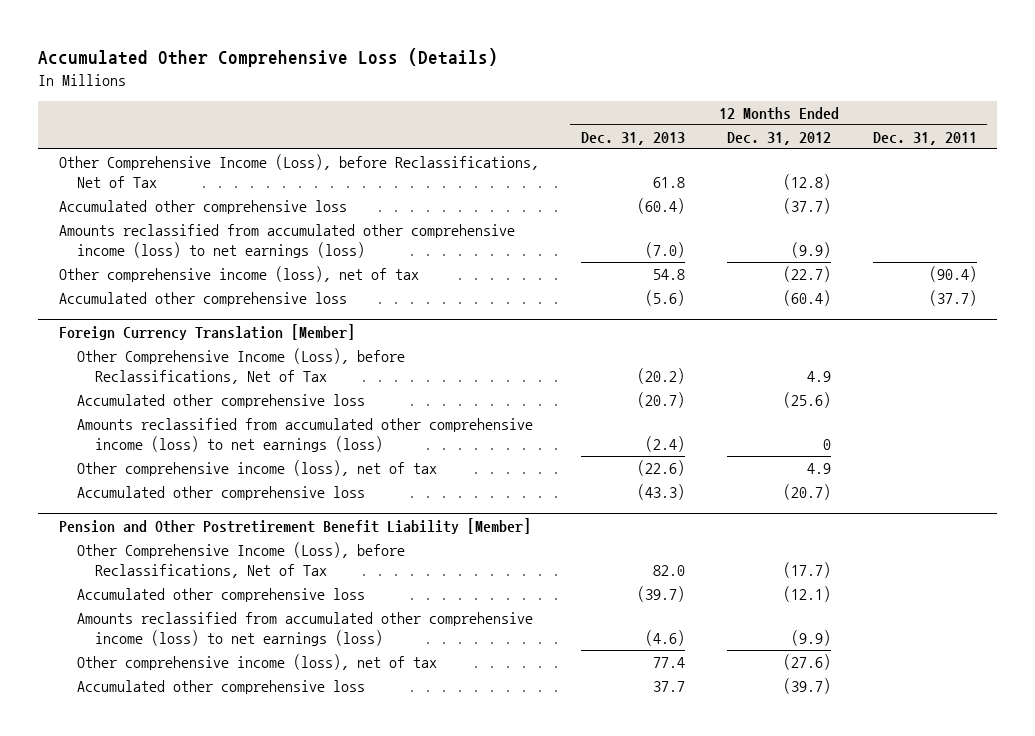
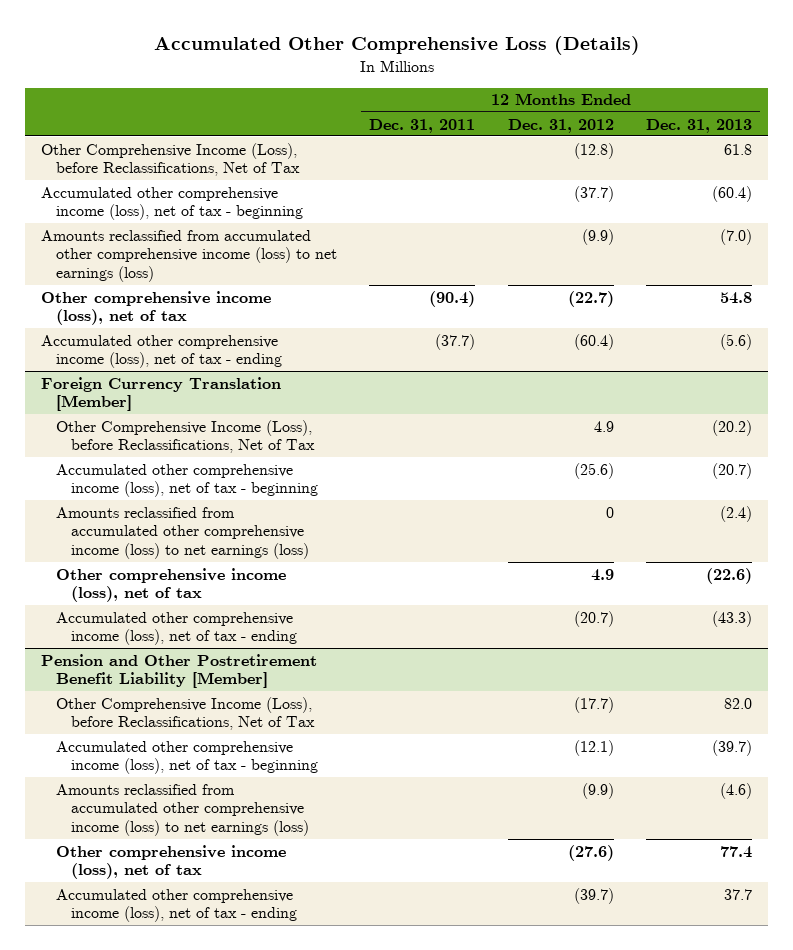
[58,200,347,215] Accumulated other comprehensive loss -> [41,186,303,221] Accumulated other comprehensive income (loss), net of tax - beginning
[58,292,347,307] Accumulated other comprehensive loss -> [41,334,282,369] Accumulated other comprehensive income (loss), net of tax - ending
[77,394,366,409] Accumulated other comprehensive loss -> [55,463,318,498] Accumulated other comprehensive income (loss), net of tax - beginning
[77,486,366,501] Accumulated other comprehensive loss -> [55,611,297,646] Accumulated other comprehensive income (loss), net of tax - ending
[77,588,366,603] Accumulated other comprehensive loss -> [55,740,318,775] Accumulated other comprehensive income (loss), net of tax - beginning
[77,680,366,695] Accumulated other comprehensive loss -> [55,888,297,923] Accumulated other comprehensive income (loss), net of tax - ending

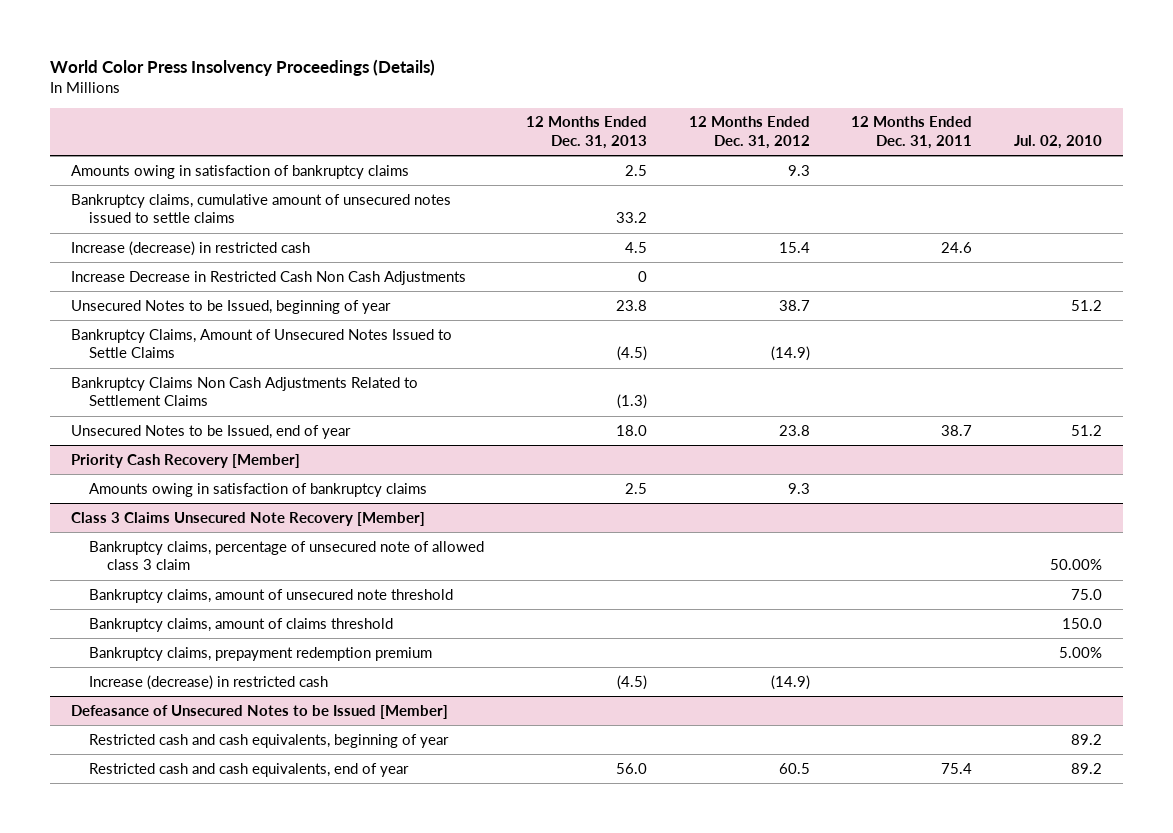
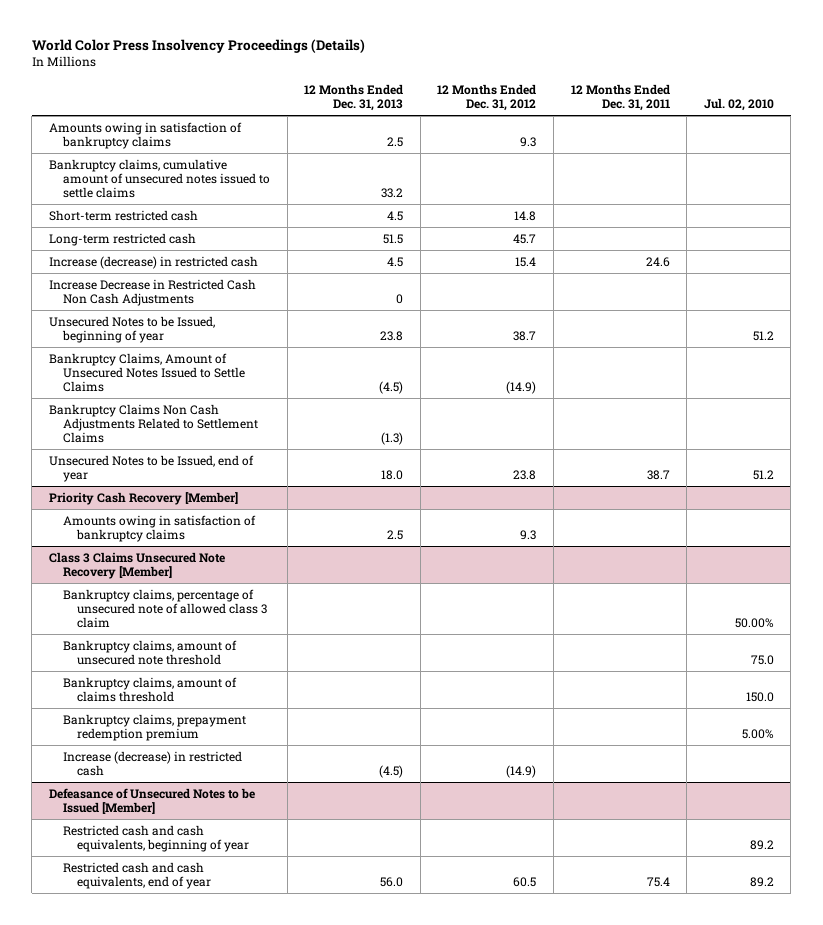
none -> [48,209,198,221] Short-term restricted cash
none -> [48,232,196,246] Long-term restricted cash

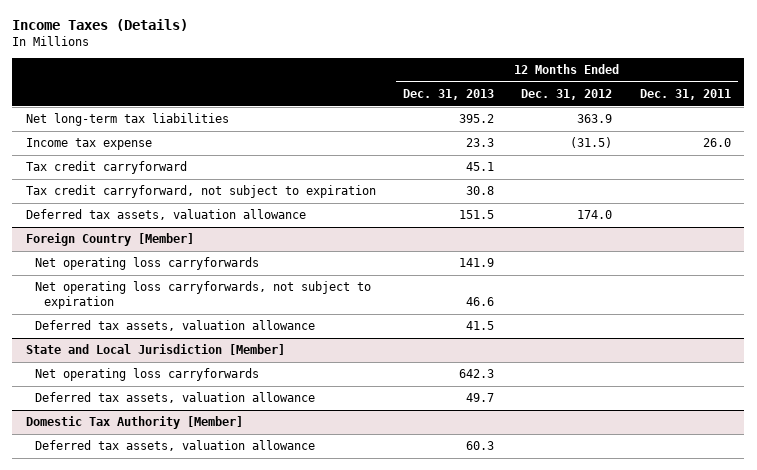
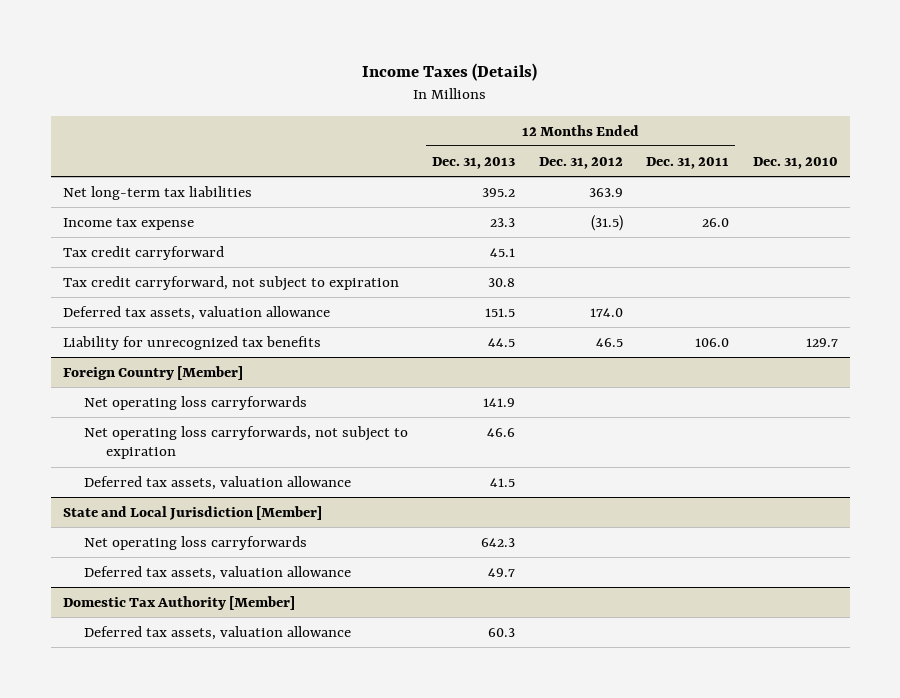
none -> [752,156,838,169] Dec. 31, 2010
none -> [62,335,321,350] Liability for unrecognized tax benefits

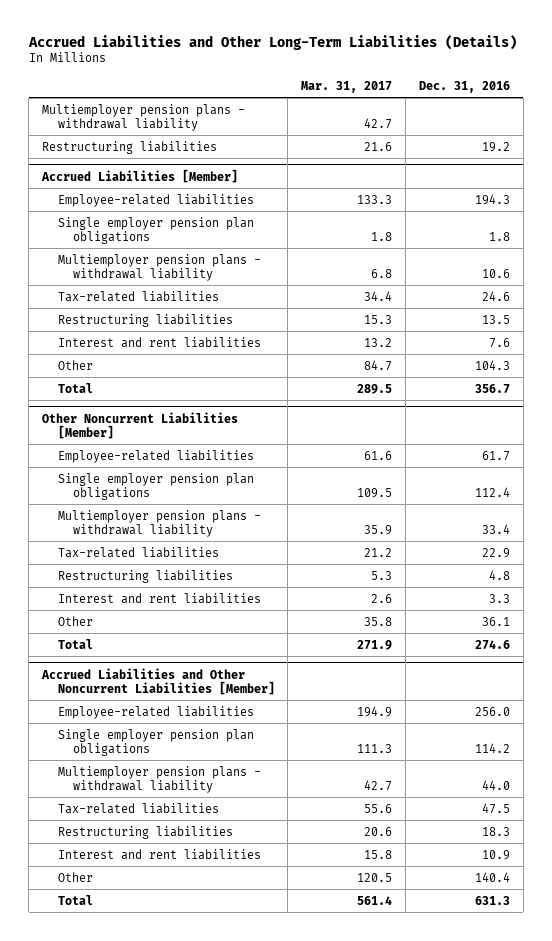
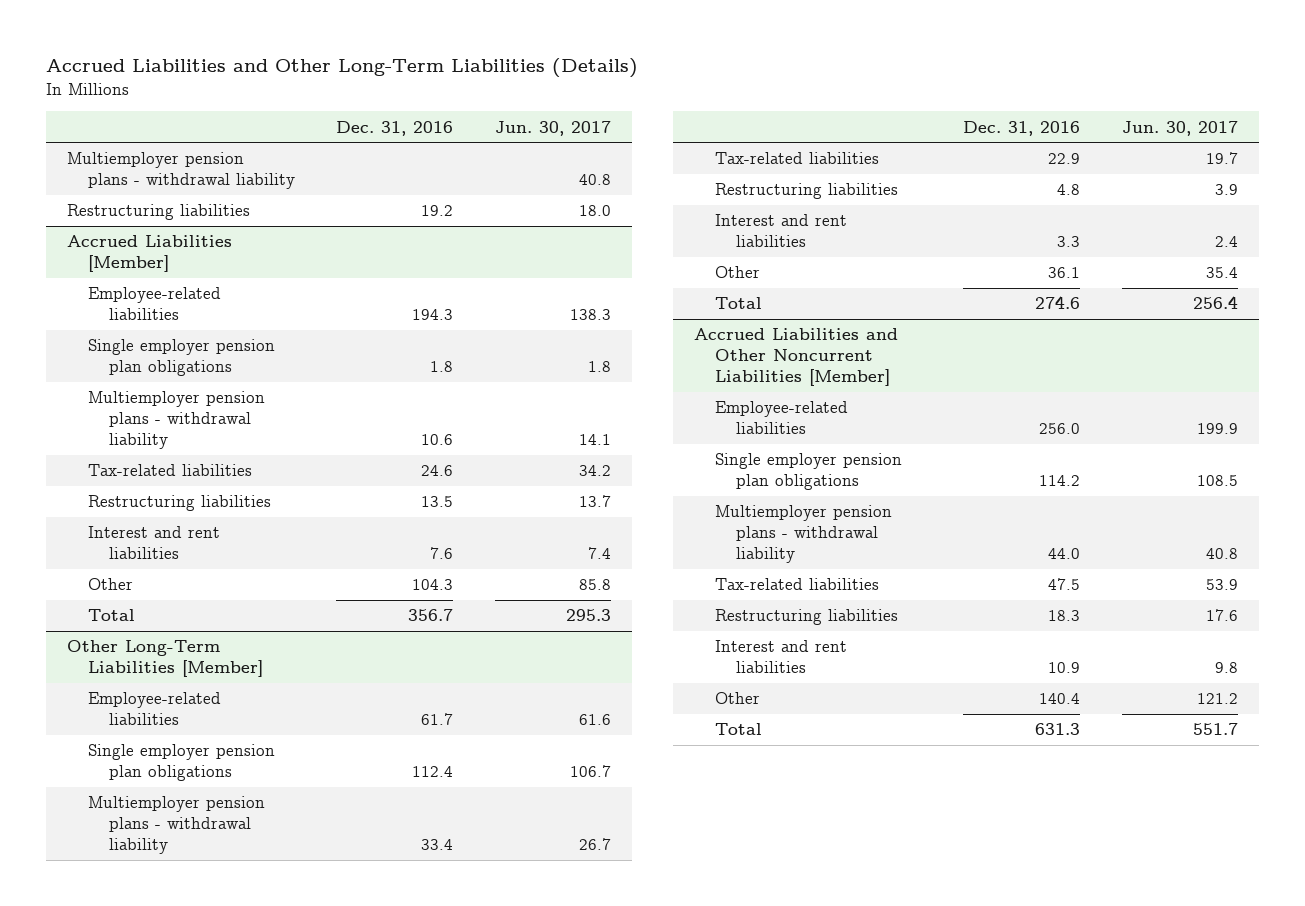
[301,80,393,93] Mar. 31, 2017 -> none
none -> [494,120,611,136] Jun. 30, 2017
[42,411,239,439] Other Noncurrent Liabilities [Member] -> [67,640,263,678] Other Long-Term Liabilities [Member]

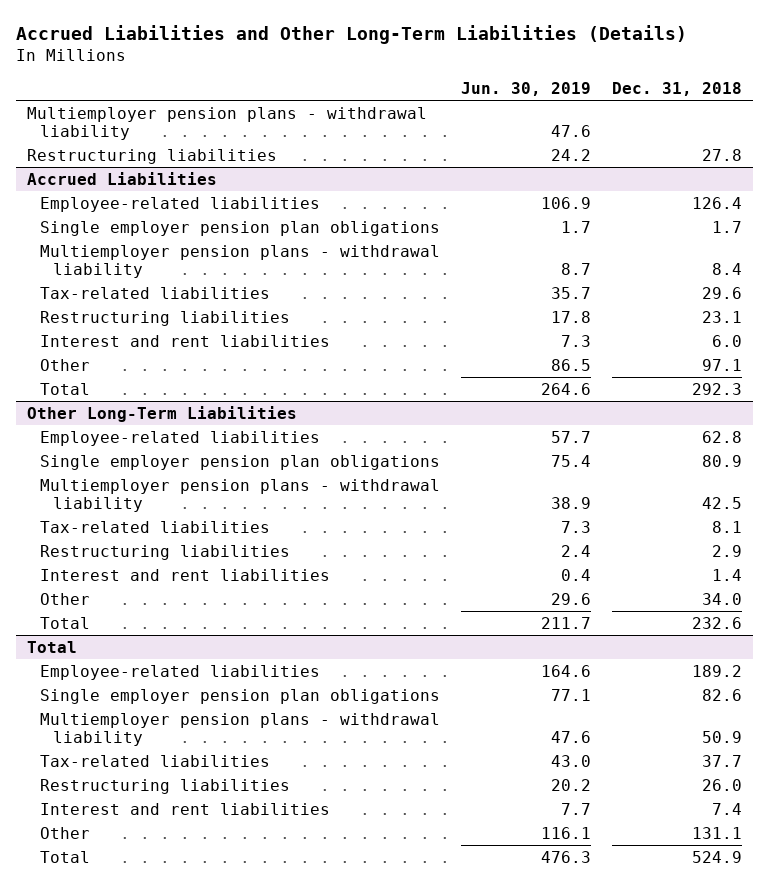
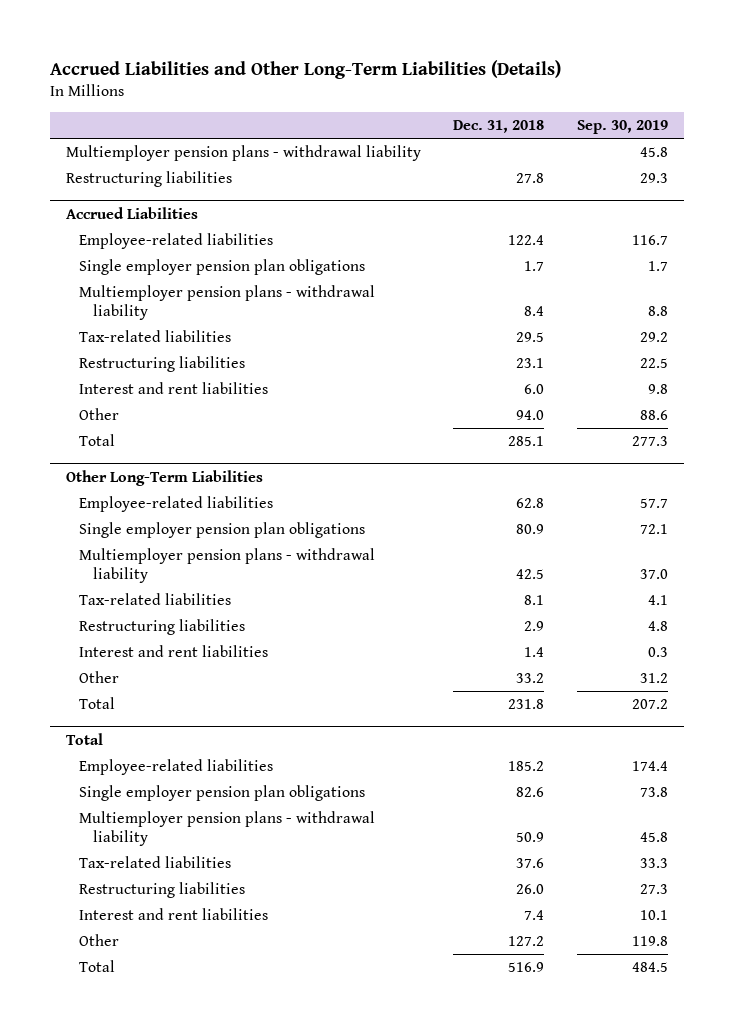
[460,81,591,96] Jun. 30, 2019 -> none
none -> [576,120,668,135] Sep. 30, 2019
[691,196,742,209] 126.4 -> [508,234,545,245] 122.4
[701,286,742,299] 29.6 -> [516,331,545,342] 29.5
[701,358,742,371] 97.1 -> [516,409,545,420] 94.0
[691,382,742,395] 292.3 -> [508,435,545,446] 285.1
[701,592,742,605] 34.0 -> [516,672,545,683] 33.2
[691,616,742,629] 232.6 -> [508,698,545,709] 231.8
[691,664,742,677] 189.2 -> [508,760,545,771] 185.2
[701,754,742,767] 37.7 -> [516,857,545,868] 37.6
[691,826,742,839] 131.1 -> [508,935,545,946] 127.2
[691,850,742,863] 524.9 -> [508,961,545,972] 516.9

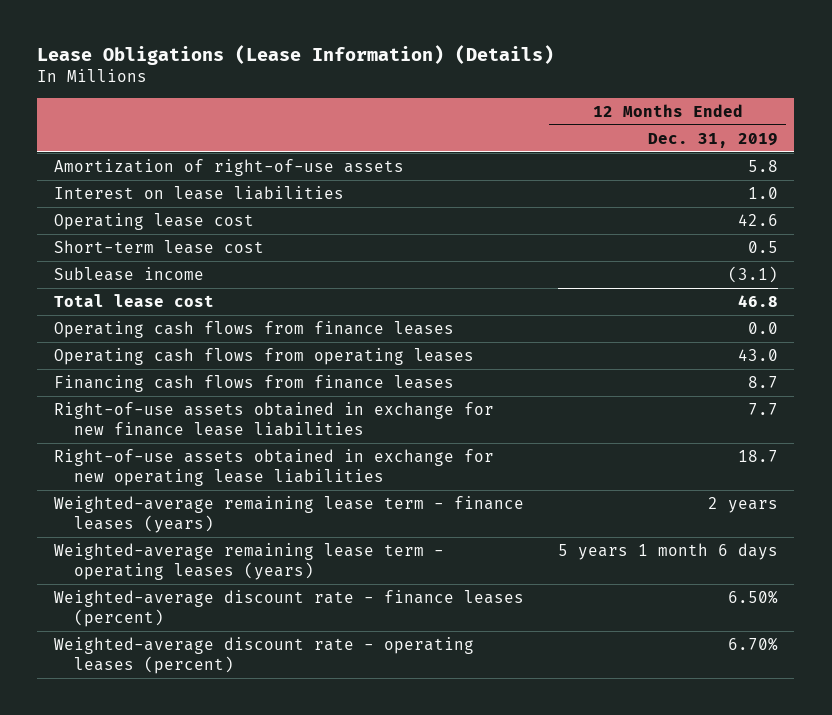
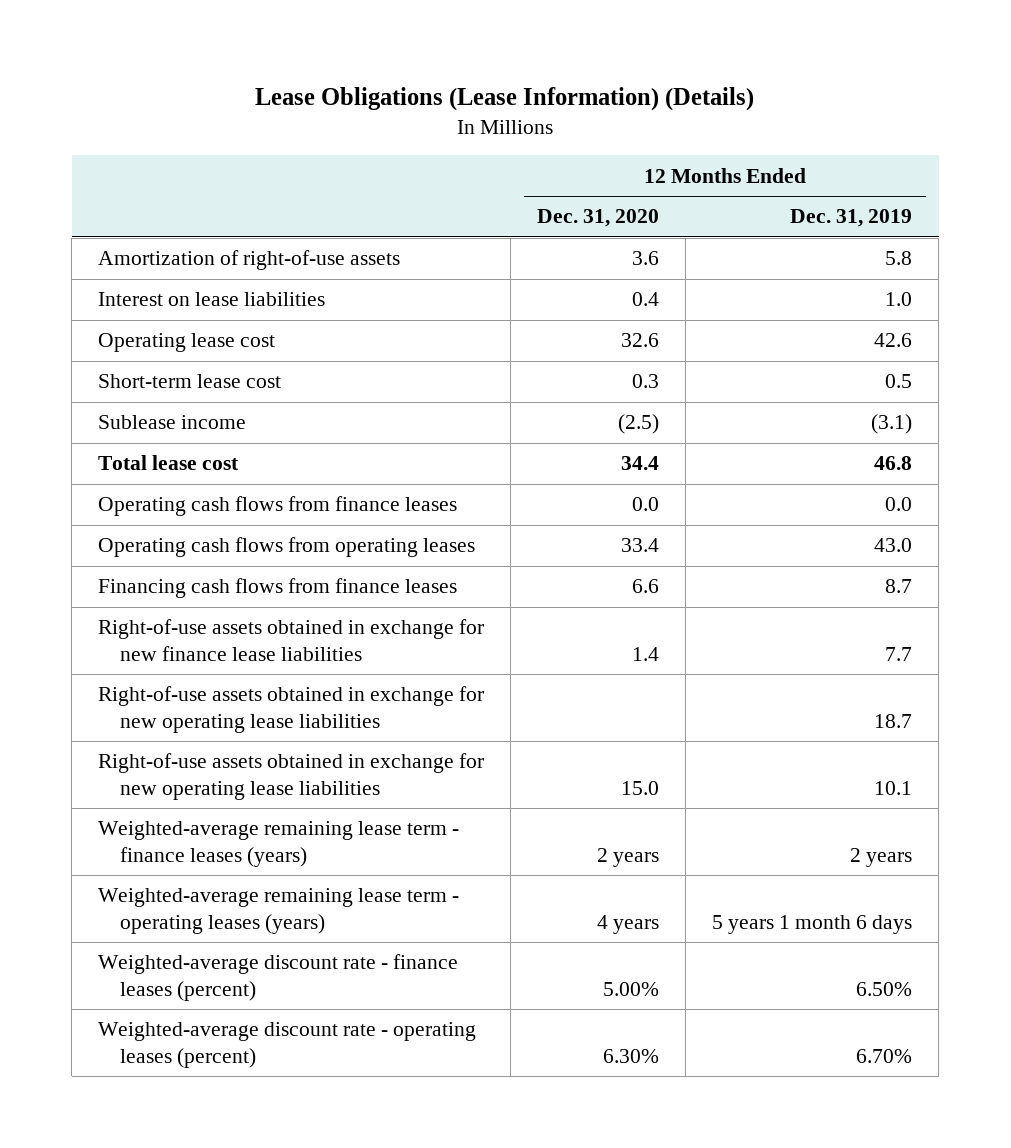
none -> [537,209,660,228] Dec. 31, 2020
none -> [98,753,485,800] Right-of-use assets obtained in exchange for new operating lease liabilities

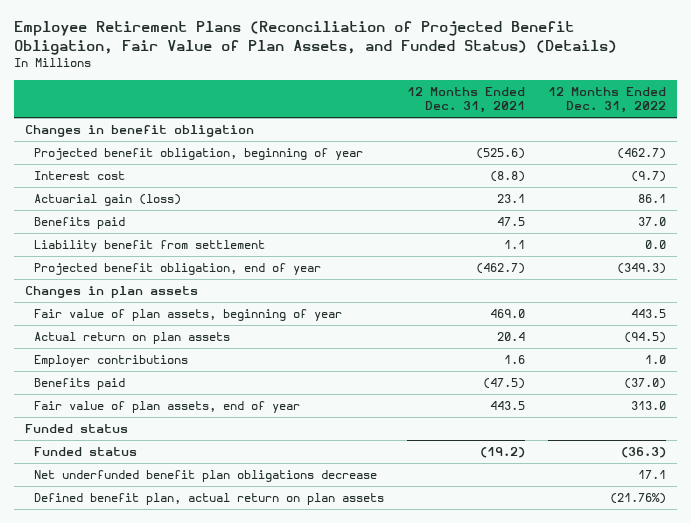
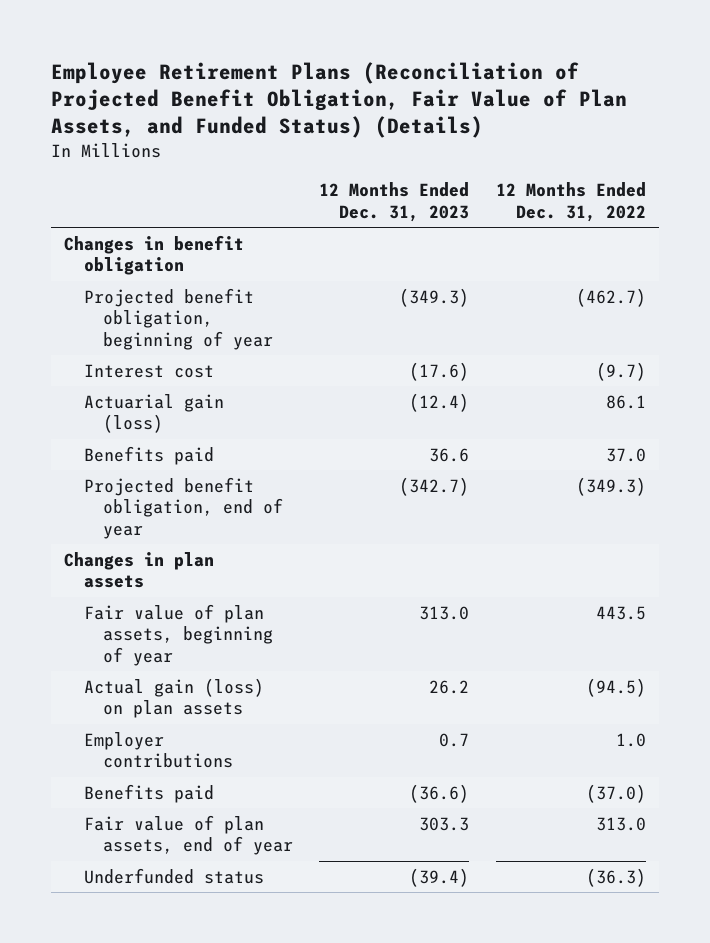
[406,86,525,114] 12 Months Ended Dec. 31, 2021 -> none
none -> [319,182,470,223] 12 Months Ended Dec. 31, 2023
[34,240,266,253] Liability benefit from settlement -> none
[34,332,231,345] Actual return on plan assets -> [83,677,264,719] Actual gain (loss) on plan assets
[25,424,129,434] Funded status -> none
[34,470,378,483] Net underfunded benefit plan obligations decrease -> none
[34,493,385,506] Defined benefit plan, actual return on plan assets -> none
[34,447,138,457] Funded status -> [83,867,264,884] Underfunded status

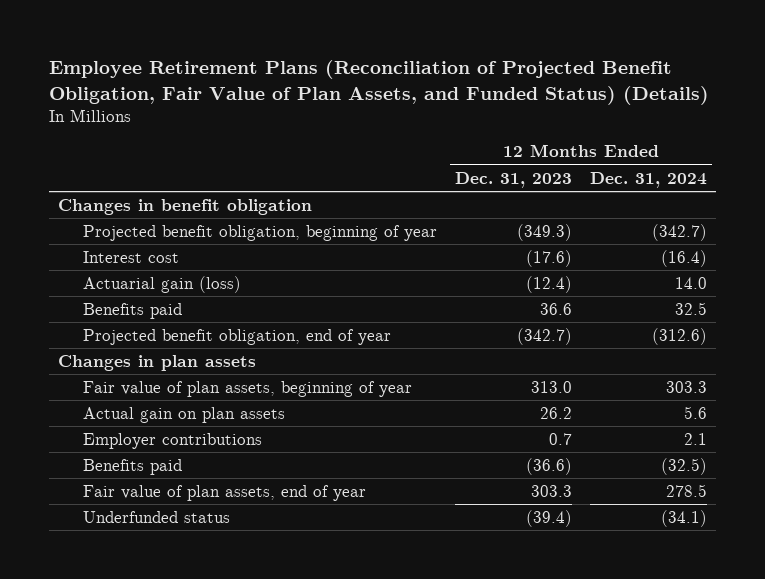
[495,182,646,223] 12 Months Ended Dec. 31, 2022 -> none
none -> [590,171,708,188] Dec. 31, 2024
[83,677,264,719] Actual gain (loss) on plan assets -> [82,406,285,423] Actual gain on plan assets

